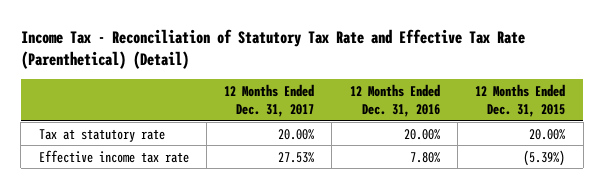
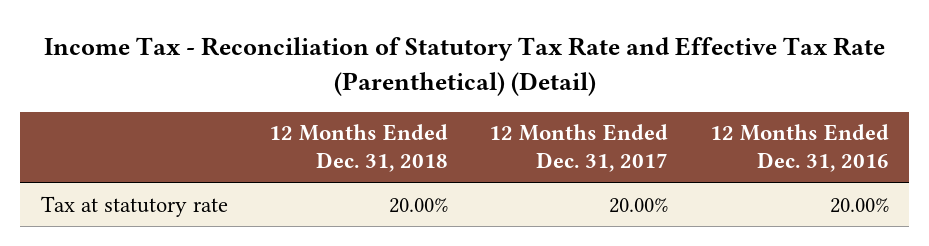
[475,84,566,117] 12 Months Ended Dec. 31, 2015 -> none
none -> [269,124,449,173] 12 Months Ended Dec. 31, 2018
[38,149,189,163] Effective income tax rate -> none

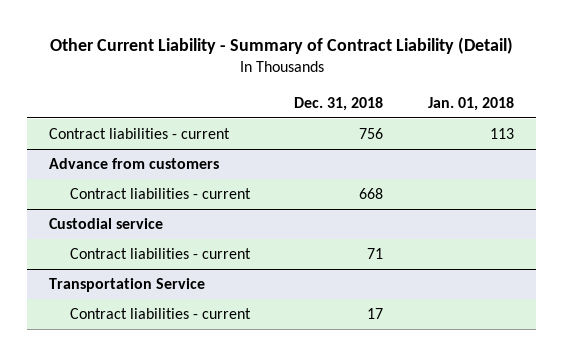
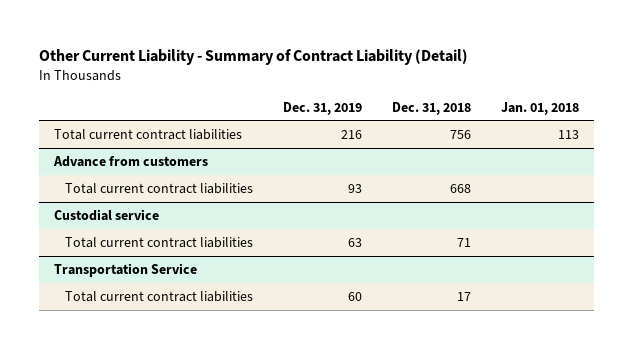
none -> [282,101,362,115] Dec. 31, 2019
[49,128,231,140] Contract liabilities - current -> [53,129,242,141] Total current contract liabilities
[69,188,251,200] Contract liabilities - current -> [64,183,253,195] Total current contract liabilities
[69,248,251,260] Contract liabilities - current -> [64,237,253,249] Total current contract liabilities
[69,308,251,320] Contract liabilities - current -> [64,291,253,303] Total current contract liabilities

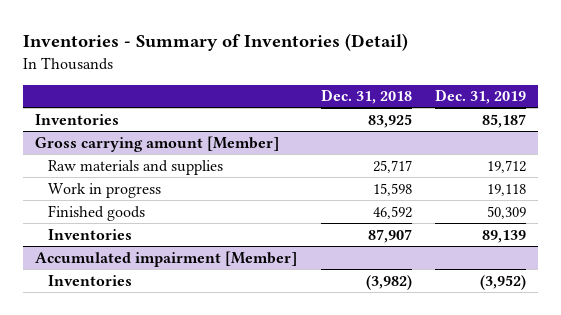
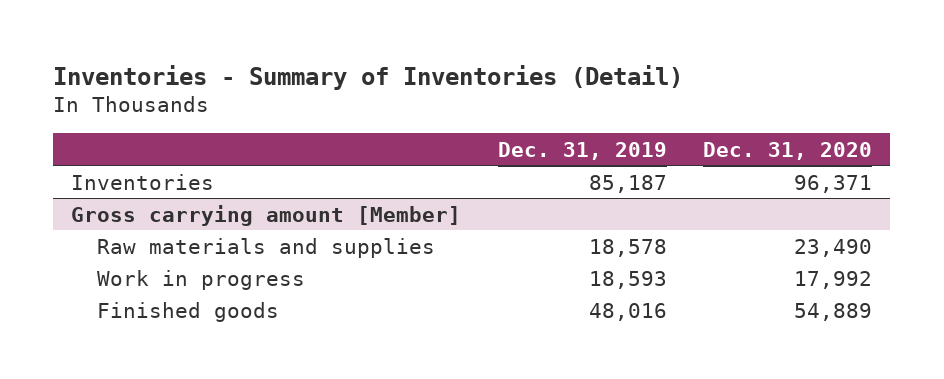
[320,89,412,105] Dec. 31, 2018 -> none
none -> [703,141,873,160] Dec. 31, 2020
[48,228,133,240] Inventories -> none
[34,250,297,267] Accumulated impairment [Member] -> none
[48,274,133,286] Inventories -> none
[487,159,527,173] 19,712 -> [588,238,667,257] 18,578
[487,183,527,196] 19,118 -> [588,270,667,289] 18,593
[487,205,527,219] 50,309 -> [588,302,667,321] 48,016

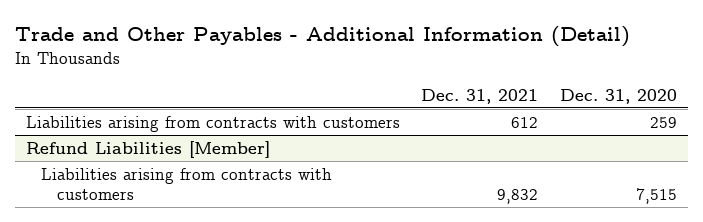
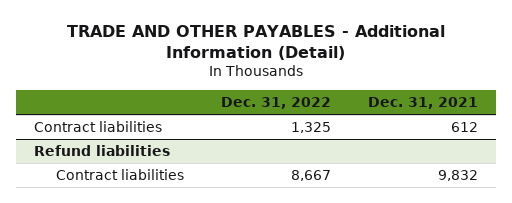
[14,26,630,48] Trade and Other Payables - Additional Information (Detail) -> [67,25,446,61] TRADE AND OTHER PAYABLES - Additional Information (Detail)
[560,88,678,104] Dec. 31, 2020 -> none
none -> [220,97,331,110] Dec. 31, 2022
[25,115,400,132] Liabilities arising from contracts with customers -> [34,121,163,133] Contract liabilities
[25,140,270,158] Refund Liabilities [Member] -> [34,145,171,157] Refund liabilities
[41,167,333,200] Liabilities arising from contracts with customers -> [55,169,184,181] Contract liabilities

